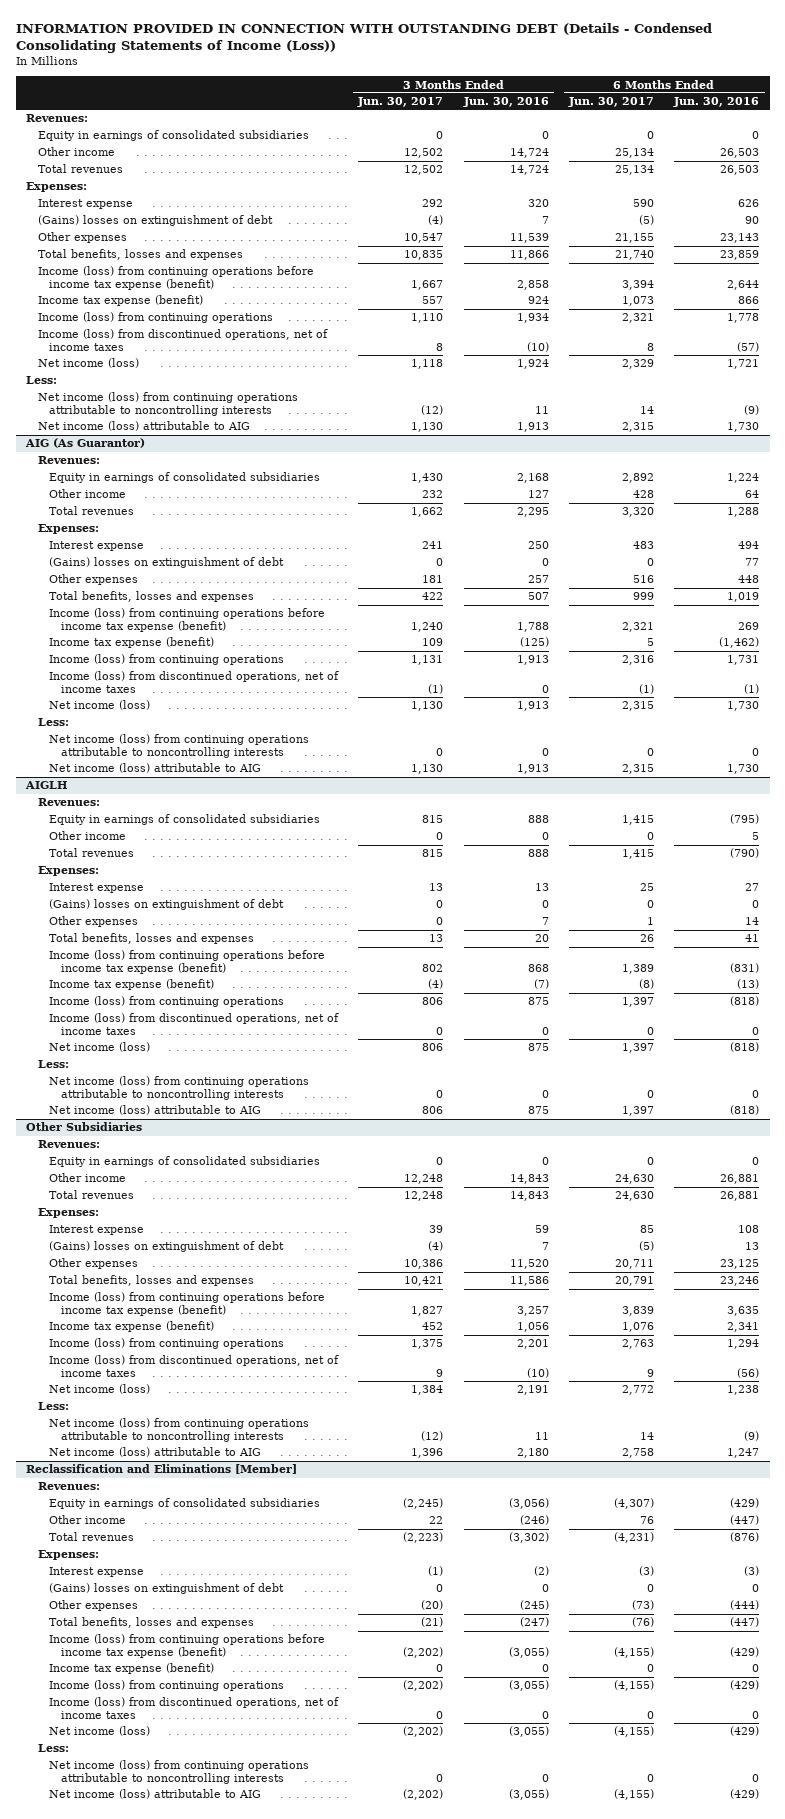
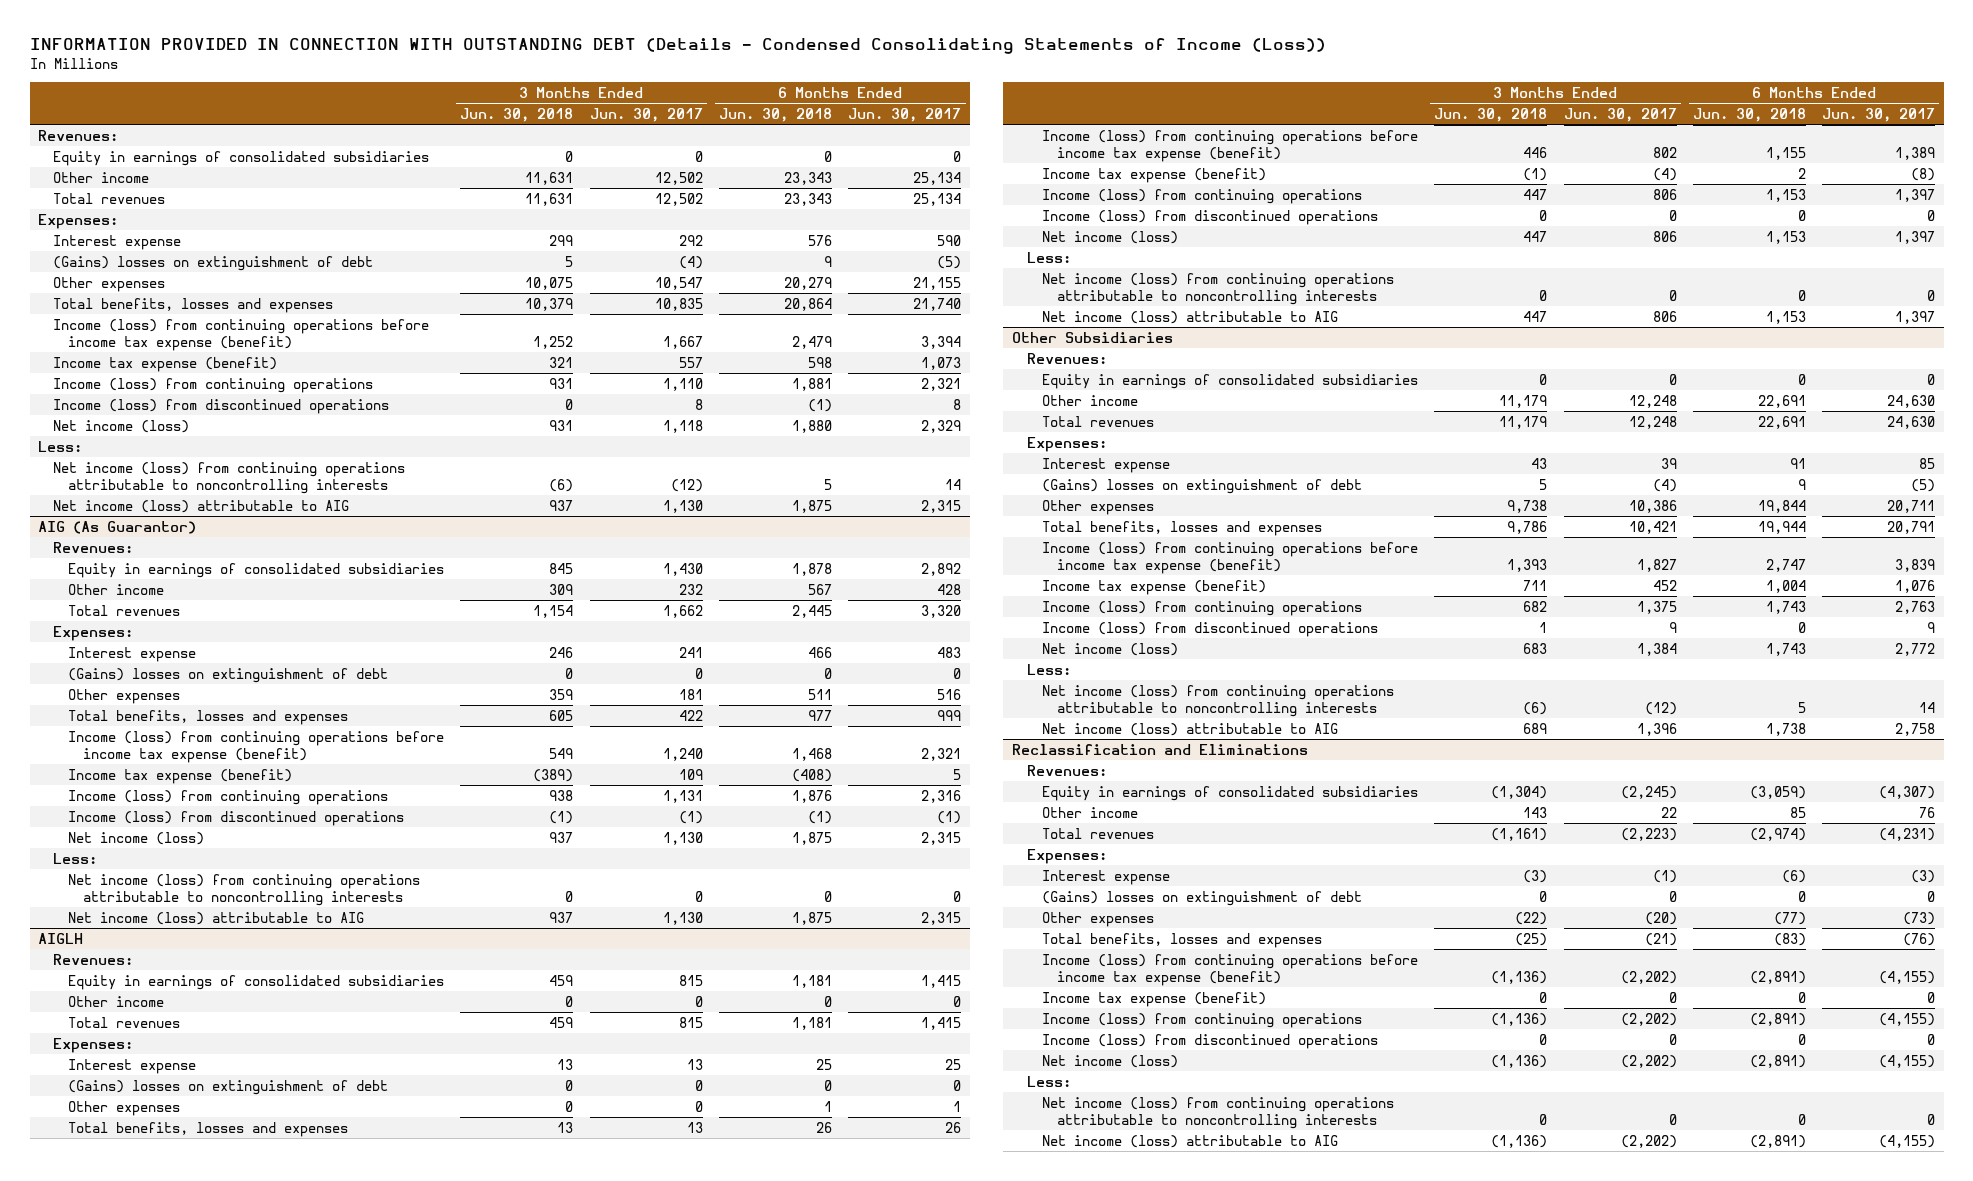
[462,97,549,108] Jun. 30, 2016 -> none
[673,97,760,108] Jun. 30, 2016 -> none
none -> [460,107,574,122] Jun. 30, 2018
none -> [719,107,833,122] Jun. 30, 2018
[37,329,328,352] Income (loss) from discontinued operations, net of income taxes -> [52,398,389,414] Income (loss) from discontinued operations
[49,671,340,694] Income (loss) from discontinued operations, net of income taxes -> [67,810,404,826] Income (loss) from discontinued operations
[49,1013,340,1036] Income (loss) from discontinued operations, net of income taxes -> [1041,209,1378,225] Income (loss) from discontinued operations
[49,1355,340,1378] Income (loss) from discontinued operations, net of income taxes -> [1041,621,1378,637] Income (loss) from discontinued operations
[26,1464,298,1475] Reclassification and Eliminations [Member] -> [1011,743,1308,755] Reclassification and Eliminations
[49,1697,340,1720] Income (loss) from discontinued operations, net of income taxes -> [1041,1033,1378,1049] Income (loss) from discontinued operations

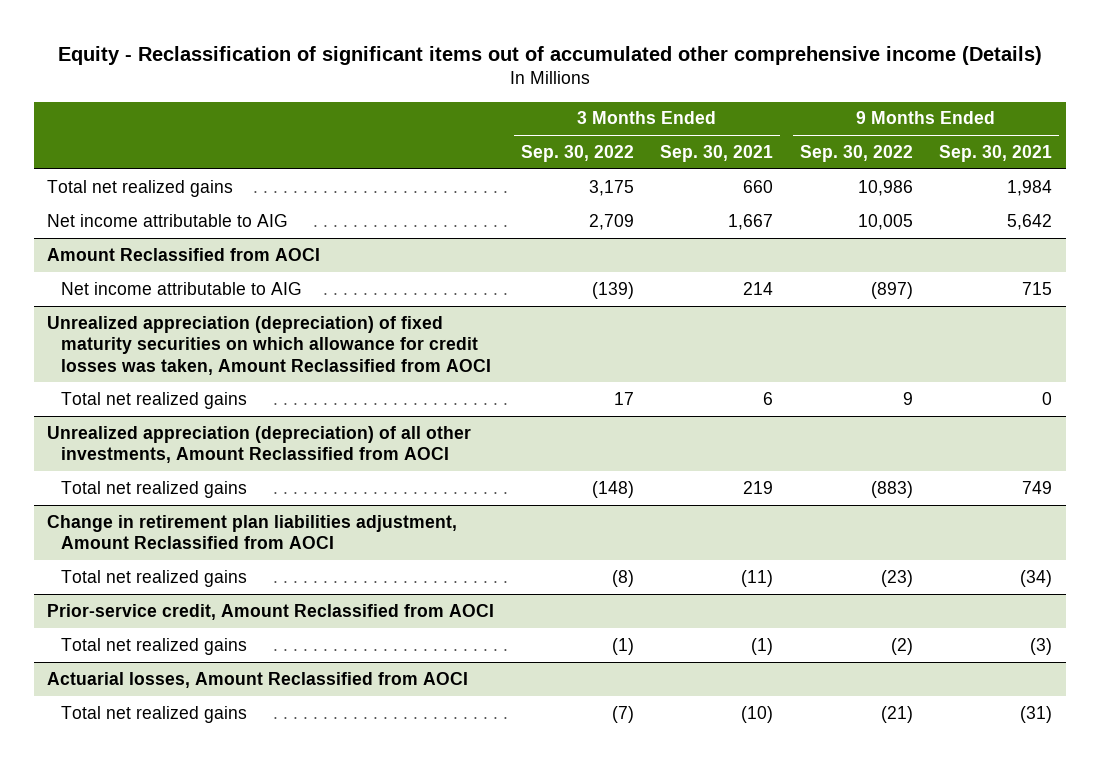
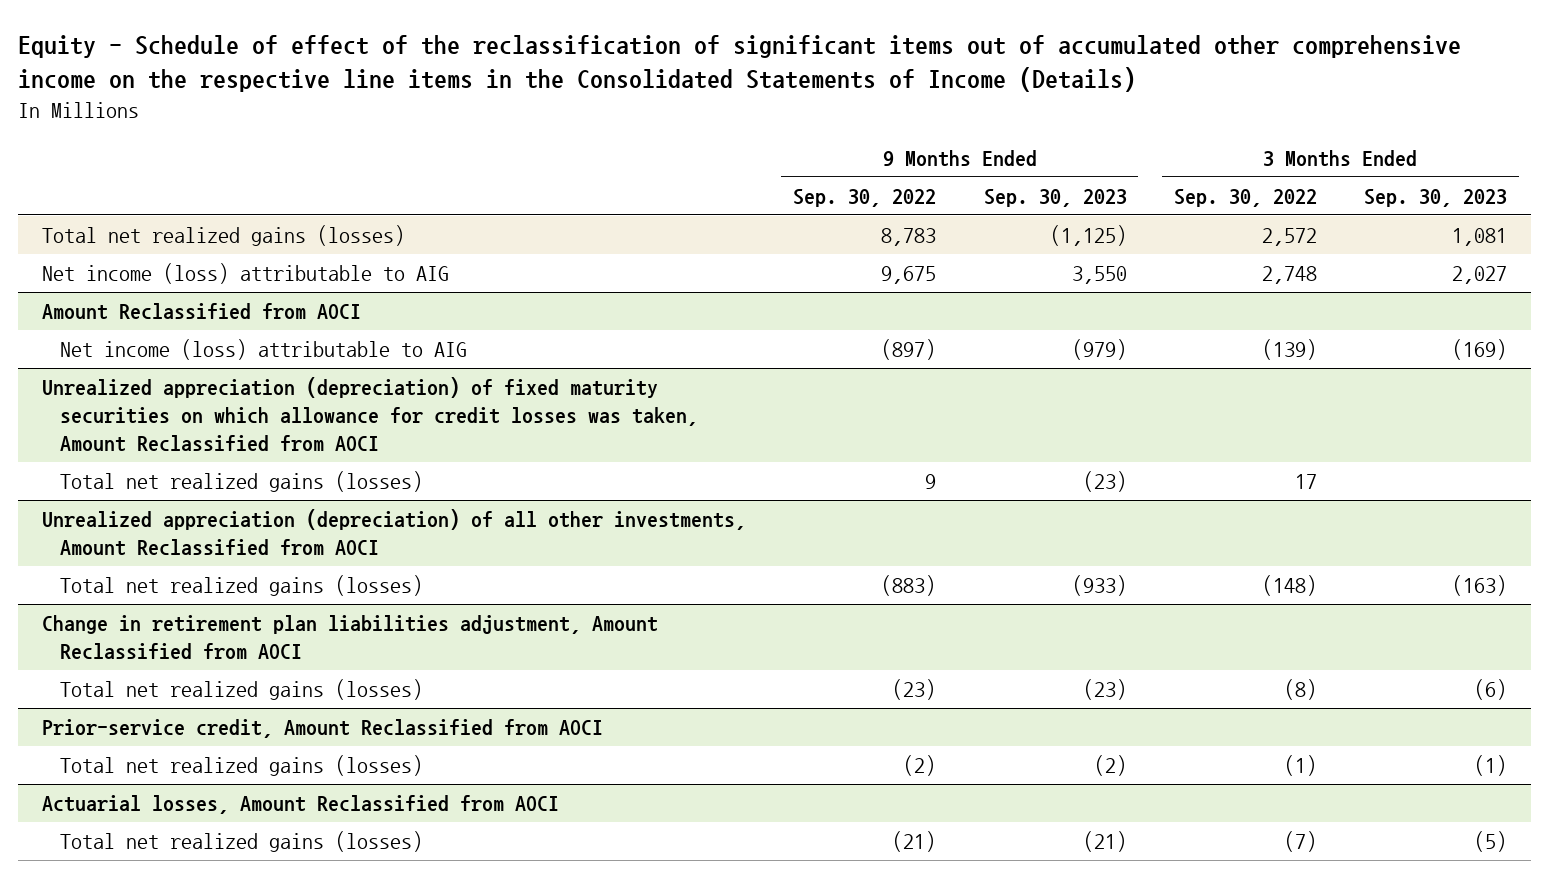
[57,45,1042,65] Equity - Reclassification of significant items out of accumulated other comprehensive income (Details) -> [18,34,1462,92] Equity - Schedule of effect of the reclassification of significant items out of accumulated other comprehensive income on the respective line items in the Consolidated Statements of Income (Details)
[660,144,774,162] Sep. 30, 2021 -> none
[939,144,1053,162] Sep. 30, 2021 -> none
none -> [983,188,1127,207] Sep. 30, 2023
none -> [1364,188,1508,207] Sep. 30, 2023
[47,179,234,197] Total net realized gains -> [41,225,405,247] Total net realized gains (losses)
[588,179,634,196] 3,175 -> [1261,228,1317,247] 2,572
[857,179,913,196] 10,986 -> [881,228,937,247] 8,783
[47,213,289,227] Net income attributable to AIG -> [41,263,449,285] Net income (loss) attributable to AIG
[588,213,634,230] 2,709 -> [1261,266,1317,285] 2,748
[857,213,913,230] 10,005 -> [881,266,937,285] 9,675
[61,281,303,295] Net income attributable to AIG -> [59,339,467,361] Net income (loss) attributable to AIG
[61,391,248,409] Total net realized gains -> [59,471,423,493] Total net realized gains (losses)
[61,480,248,498] Total net realized gains -> [59,575,423,597] Total net realized gains (losses)
[61,569,248,587] Total net realized gains -> [59,679,423,701] Total net realized gains (losses)
[61,637,248,655] Total net realized gains -> [59,755,423,777] Total net realized gains (losses)
[61,705,248,723] Total net realized gains -> [59,831,423,853] Total net realized gains (losses)

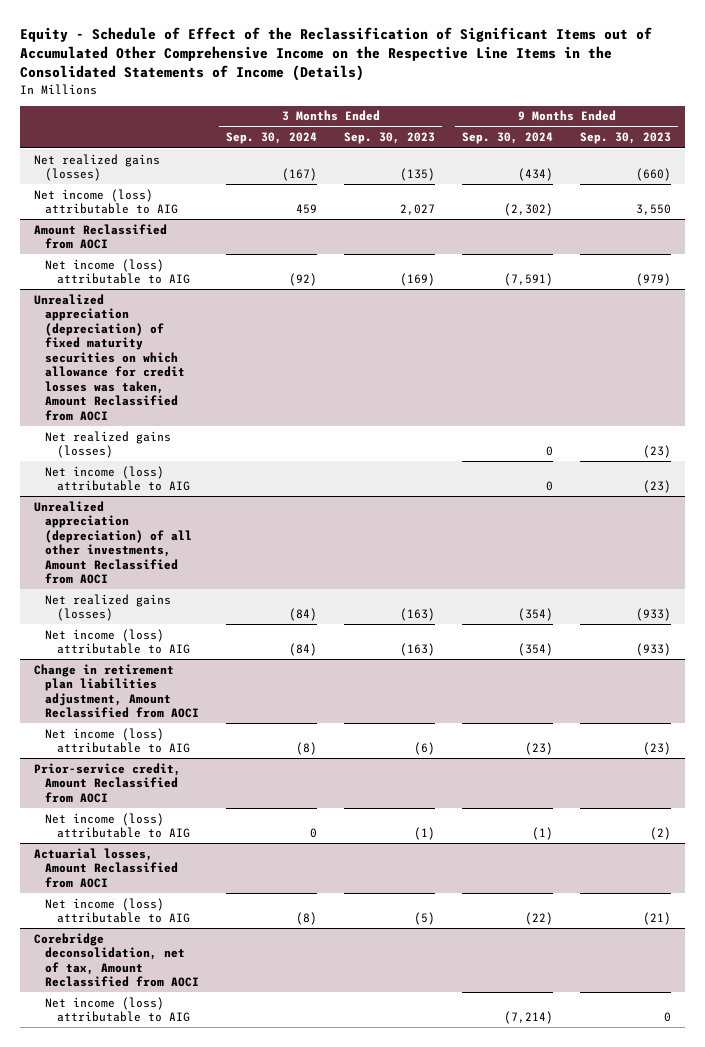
[18,34,1462,92] Equity - Schedule of effect of the reclassification of significant items out of accumulated other comprehensive income on the respective line items in the Consolidated Statements of Income (Details) -> [20,27,653,82] Equity - Schedule of Effect of the Reclassification of Significant Items out of Accumulated Other Comprehensive Income on the Respective Line Items in the Consolidated Statements of Income (Details)
[793,188,937,207] Sep. 30, 2022 -> none
[1173,188,1317,207] Sep. 30, 2022 -> none
none -> [226,132,318,145] Sep. 30, 2024
none -> [462,132,554,145] Sep. 30, 2024
[41,225,405,247] Total net realized gains (losses) -> [33,153,160,182] Net realized gains (losses)
[1049,225,1127,247] (1,125) -> [636,168,672,182] (660)
[1452,228,1508,247] 1,081 -> [400,168,436,182] (135)
[59,471,423,493] Total net realized gains (losses) -> [45,430,172,459] Net realized gains (losses)
none -> [45,465,190,492] Net income (loss) attributable to AIG
[59,575,423,597] Total net realized gains (losses) -> [45,593,172,622] Net realized gains (losses)
none -> [45,628,190,655] Net income (loss) attributable to AIG
[59,679,423,701] Total net realized gains (losses) -> [45,727,190,754] Net income (loss) attributable to AIG
[59,755,423,777] Total net realized gains (losses) -> none
none -> [45,812,190,839] Net income (loss) attributable to AIG
[59,831,423,853] Total net realized gains (losses) -> [45,897,190,924] Net income (loss) attributable to AIG
none -> [33,932,200,988] Corebridge deconsolidation, net of tax, Amount Reclassified from AOCI
none -> [45,996,190,1023] Net income (loss) attributable to AIG

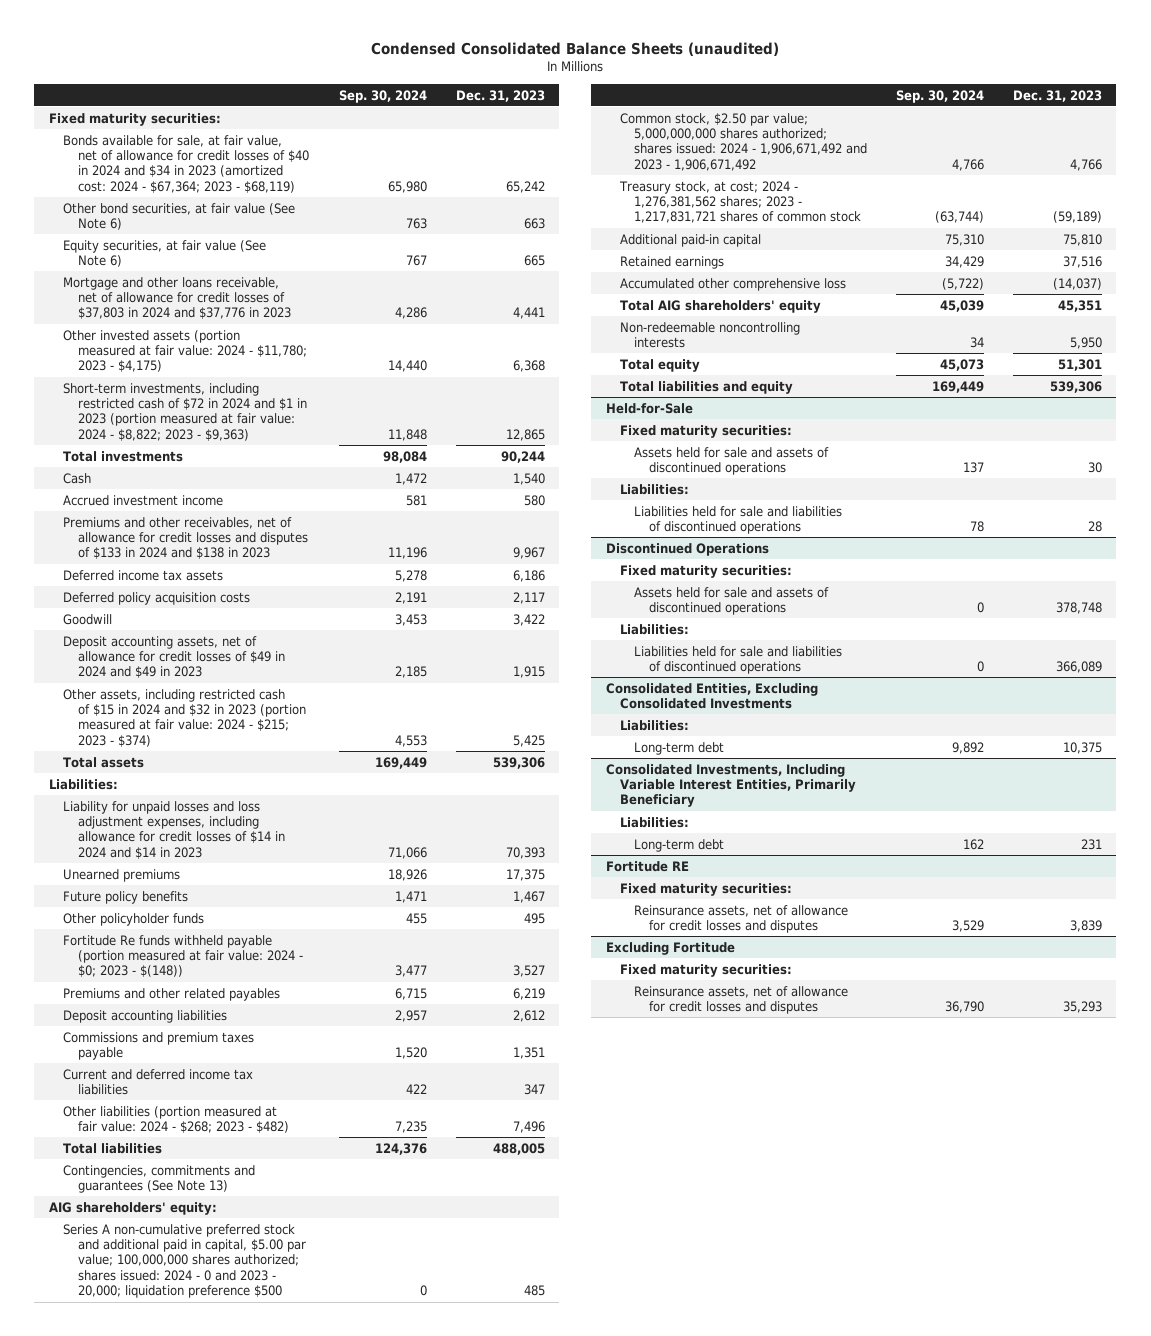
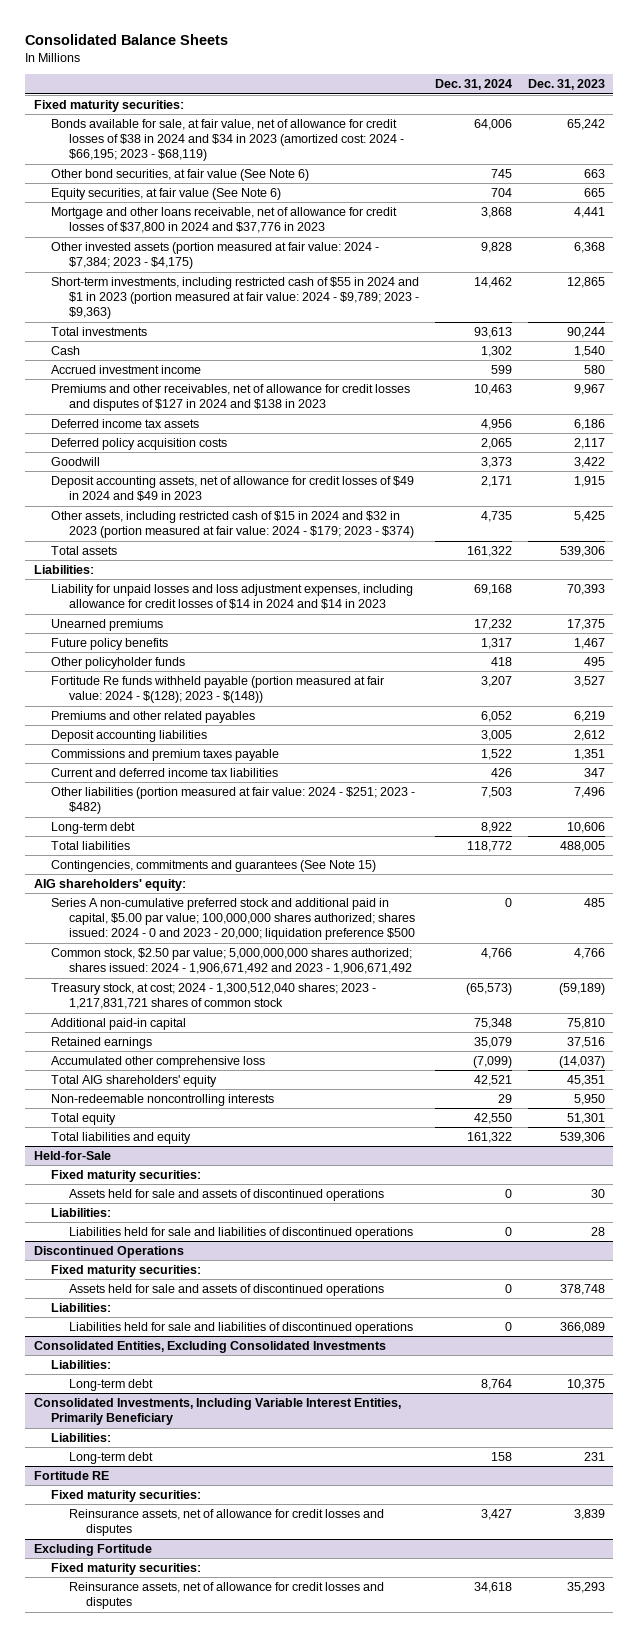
[371,42,780,57] Condensed Consolidated Balance Sheets (unaudited) -> [25,33,229,45] Consolidated Balance Sheets
[339,89,428,103] Sep. 30, 2024 -> none
none -> [435,79,513,91] Dec. 31, 2024
[63,134,309,193] Bonds available for sale, at fair value, net of allowance for credit losses of $40 in 2024 and $34 in 2023 (amortized cost: 2024 - $67,364; 2023 - $68,119) -> [51,119,404,162] Bonds available for sale, at fair value, net of allowance for credit losses of $38 in 2024 and $34 in 2023 (amortized cost: 2024 - $66,195; 2023 - $68,119)
[63,276,291,320] Mortgage and other loans receivable, net of allowance for credit losses of $37,803 in 2024 and $37,776 in 2023 -> [51,207,398,234] Mortgage and other loans receivable, net of allowance for credit losses of $37,800 in 2024 and $37,776 in 2023
[63,329,307,373] Other invested assets (portion measured at fair value: 2024 - $11,780; 2023 - $4,175) -> [51,242,380,270] Other invested assets (portion measured at fair value: 2024 - $7,384; 2023 - $4,175)
[63,382,307,441] Short-term investments, including restricted cash of $72 in 2024 and $1 in 2023 (portion measured at fair value: 2024 - $8,822; 2023 - $9,363) -> [51,277,420,320] Short-term investments, including restricted cash of $55 in 2024 and $1 in 2023 (portion measured at fair value: 2024 - $9,789; 2023 - $9,363)
[63,516,308,560] Premiums and other receivables, net of allowance for credit losses and disputes of $133 in 2024 and $138 in 2023 -> [51,384,411,412] Premiums and other receivables, net of allowance for credit losses and disputes of $127 in 2024 and $138 in 2023
[63,688,306,747] Other assets, including restricted cash of $15 in 2024 and $32 in 2023 (portion measured at fair value: 2024 - $215; 2023 - $374) -> [51,511,414,539] Other assets, including restricted cash of $15 in 2024 and $32 in 2023 (portion measured at fair value: 2024 - $179; 2023 - $374)
[63,934,303,978] Fortitude Re funds withheld payable (portion measured at fair value: 2024 - $0; 2023 - $(148)) -> [51,676,385,704] Fortitude Re funds withheld payable (portion measured at fair value: 2024 - $(128); 2023 - $(148))
[63,1105,289,1134] Other liabilities (portion measured at fair value: 2024 - $268; 2023 - $482) -> [51,787,416,815] Other liabilities (portion measured at fair value: 2024 - $251; 2023 - $482)
none -> [51,822,136,835] Long-term debt
[63,1164,256,1194] Contingencies, commitments and guarantees (See Note 13) -> [51,860,377,873] Contingencies, commitments and guarantees (See Note 15)
[618,180,862,224] Treasury stock, at cost; 2024 - 1,276,381,562 shares; 2023 - 1,217,831,721 shares of common stock -> [51,983,377,1010] Treasury stock, at cost; 2024 - 1,300,512,040 shares; 2023 - 1,217,831,721 shares of common stock

